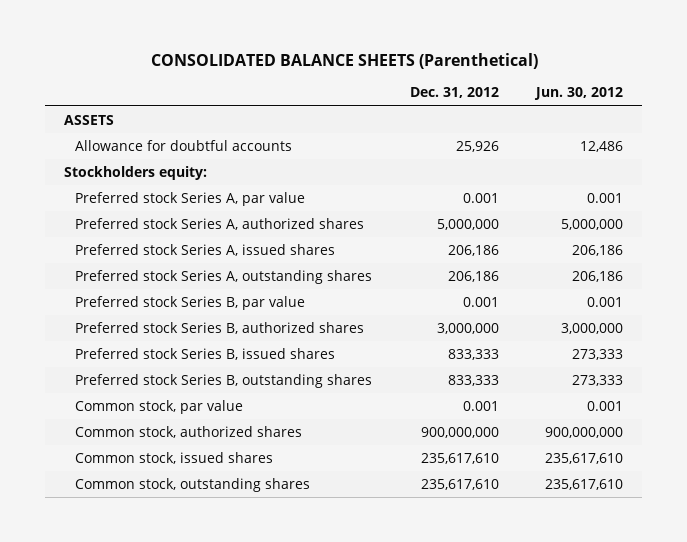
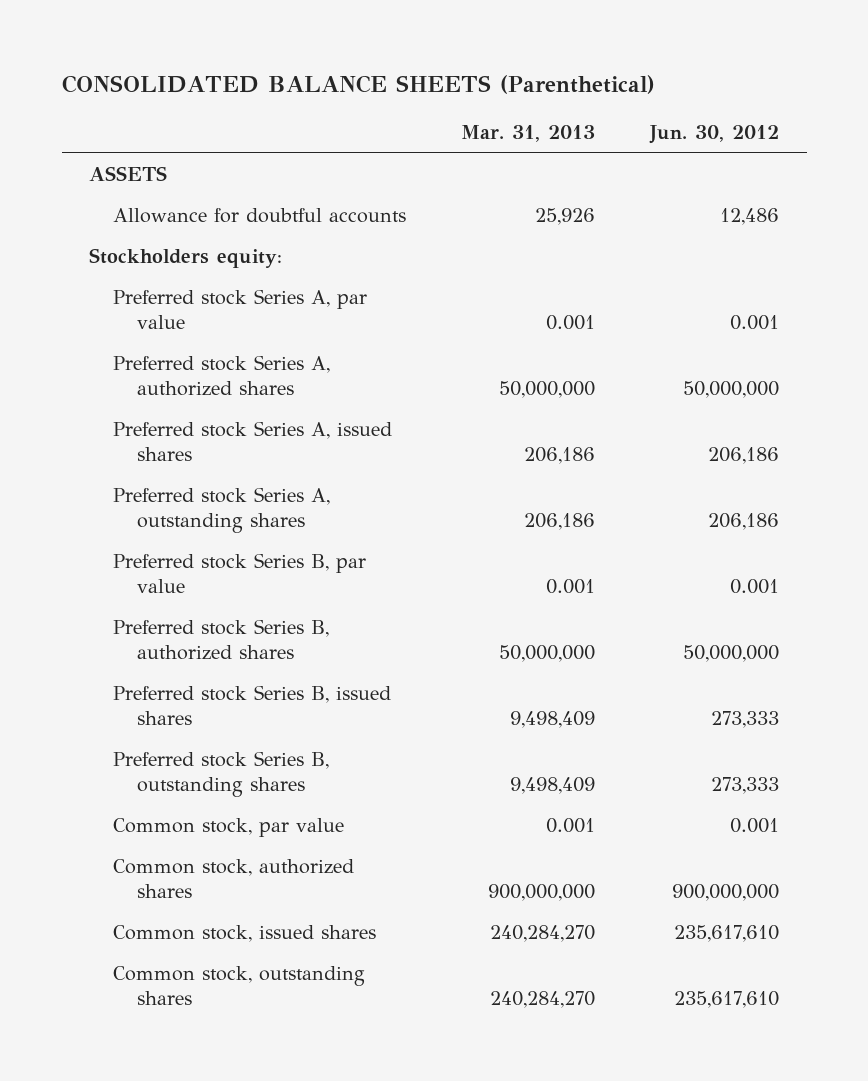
[409,87,499,99] Dec. 31, 2012 -> none
none -> [461,125,596,143] Mar. 31, 2013
[560,218,623,230] 5,000,000 -> [683,381,780,399] 50,000,000
[560,322,623,334] 3,000,000 -> [683,645,780,663] 50,000,000

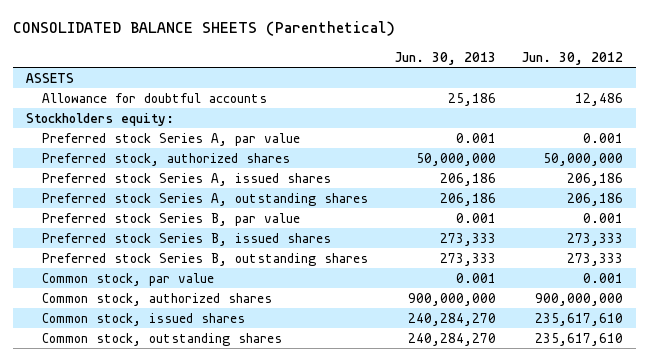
[461,125,596,143] Mar. 31, 2013 -> none
none -> [394,51,496,65] Jun. 30, 2013
[113,355,331,397] Preferred stock Series A, authorized shares -> [42,152,291,166] Preferred stock, authorized shares
[113,619,330,661] Preferred stock Series B, authorized shares -> none

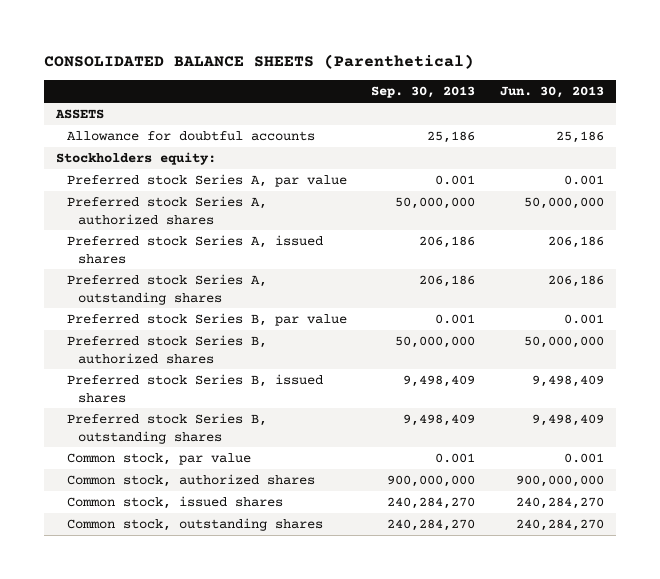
[521,51,623,65] Jun. 30, 2012 -> none
none -> [371,86,476,99] Sep. 30, 2013
[42,152,291,166] Preferred stock, authorized shares -> [67,196,268,225] Preferred stock Series A, authorized shares
none -> [67,335,268,364] Preferred stock Series B, authorized shares
[439,232,496,246] 273,333 -> [531,375,604,388] 9,498,409
[439,252,496,266] 273,333 -> [531,414,604,427] 9,498,409

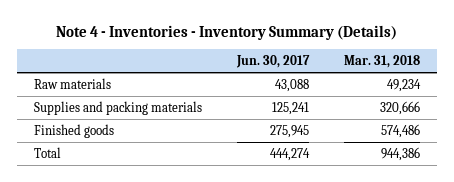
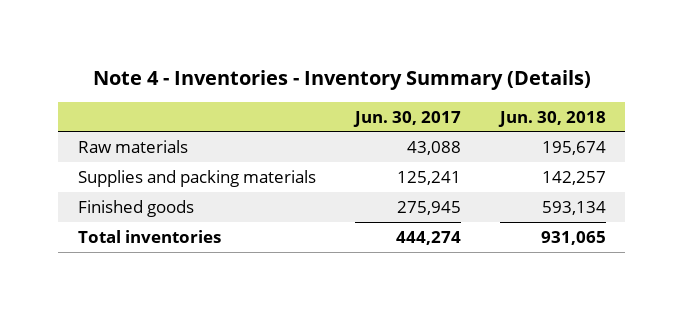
[343,55,420,69] Mar. 31, 2018 -> none
none -> [497,110,606,127] Jun. 30, 2018
[34,146,62,158] Total -> [77,229,221,243] Total inventories

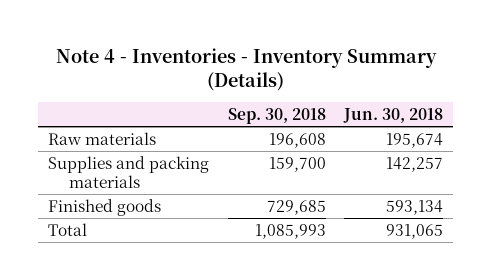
[352,110,461,127] Jun. 30, 2017 -> none
none -> [227,107,326,124] Sep. 30, 2018
[77,229,221,243] Total inventories -> [47,222,87,236] Total

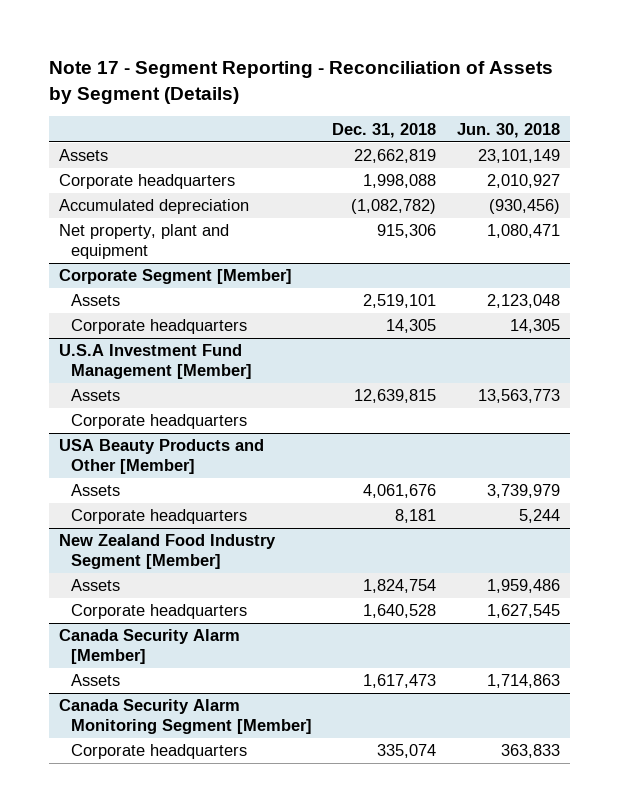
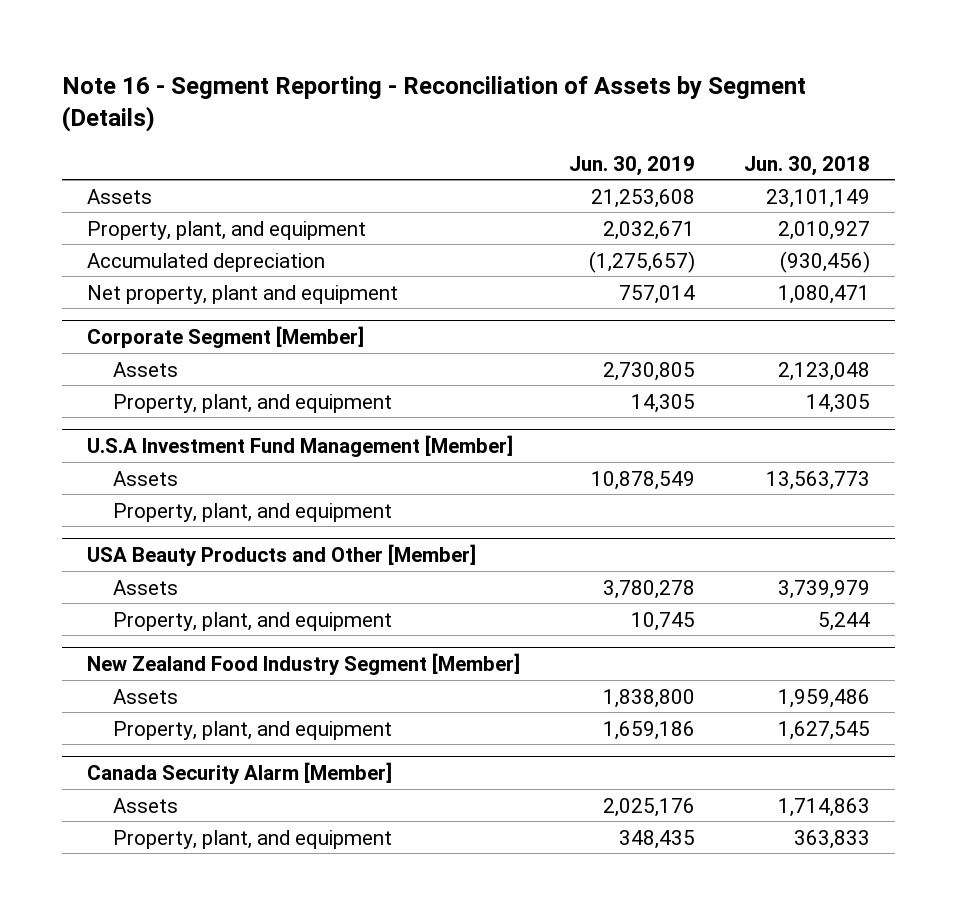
[48,61,553,104] Note 17 - Segment Reporting - Reconciliation of Assets by Segment (Details) -> [62,76,807,133] Note 16 - Segment Reporting - Reconciliation of Assets by Segment (Details)
[332,122,437,138] Dec. 31, 2018 -> none
none -> [568,155,695,176] Jun. 30, 2019
[58,174,235,190] Corporate headquarters -> [86,220,366,240] Property, plant, and equipment
[70,319,247,335] Corporate headquarters -> [112,393,392,413] Property, plant, and equipment
[70,414,247,430] Corporate headquarters -> [112,502,392,522] Property, plant, and equipment
[70,509,247,525] Corporate headquarters -> [112,611,392,631] Property, plant, and equipment
[70,604,247,620] Corporate headquarters -> [112,720,392,740] Property, plant, and equipment
[58,699,312,734] Canada Security Alarm Monitoring Segment [Member] -> none
[70,744,247,760] Corporate headquarters -> [112,829,392,849] Property, plant, and equipment

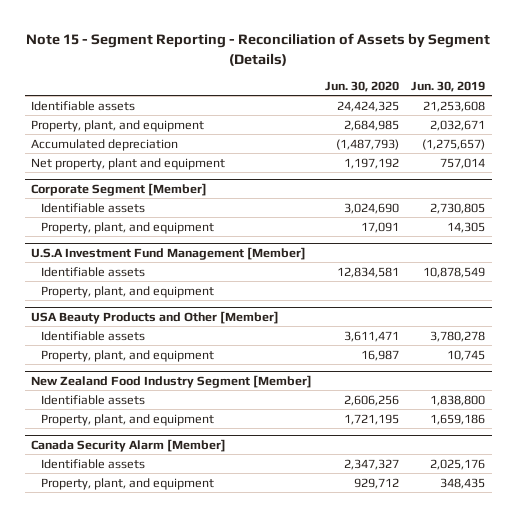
[62,76,807,133] Note 16 - Segment Reporting - Reconciliation of Assets by Segment (Details) -> [26,33,491,66] Note 15 - Segment Reporting - Reconciliation of Assets by Segment (Details)
[744,155,871,176] Jun. 30, 2018 -> none
none -> [324,80,399,92] Jun. 30, 2020
[86,188,152,204] Assets -> [31,100,136,111] Identifiable assets
[112,361,178,377] Assets -> [40,202,145,213] Identifiable assets
[112,470,178,486] Assets -> [40,266,145,277] Identifiable assets
[112,579,178,595] Assets -> [40,330,145,341] Identifiable assets
[112,688,178,704] Assets -> [40,394,145,405] Identifiable assets
[112,797,178,813] Assets -> [40,458,145,469] Identifiable assets

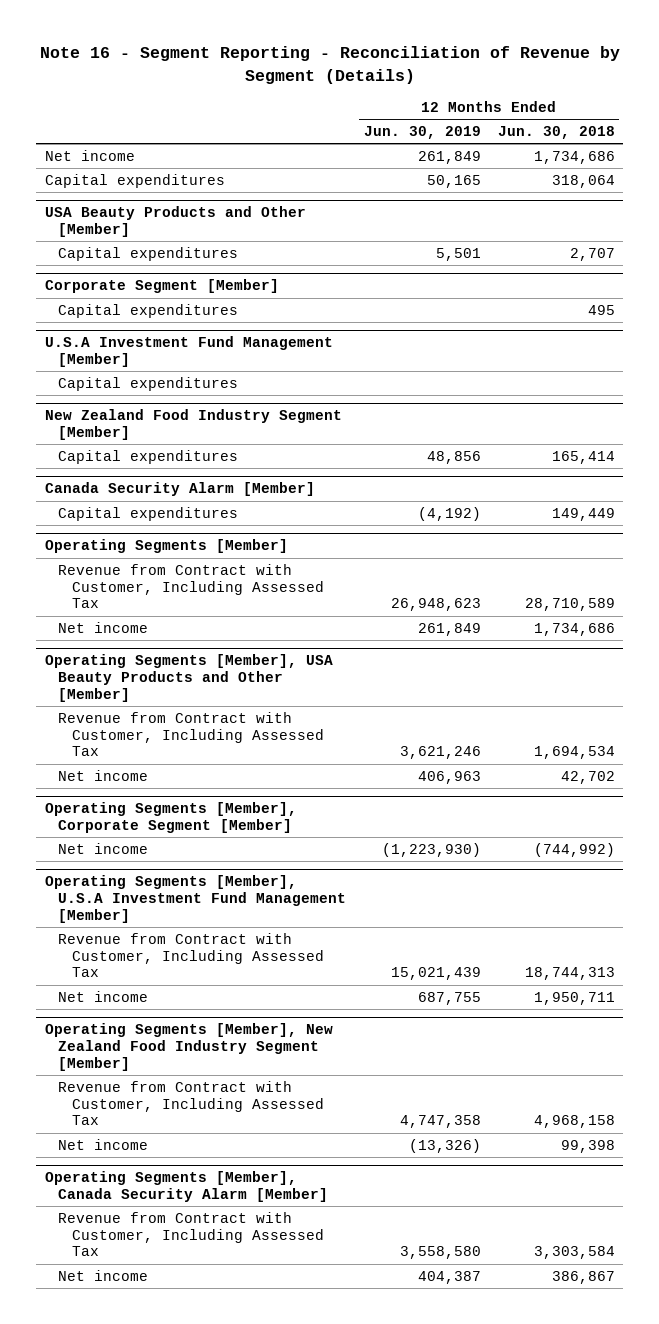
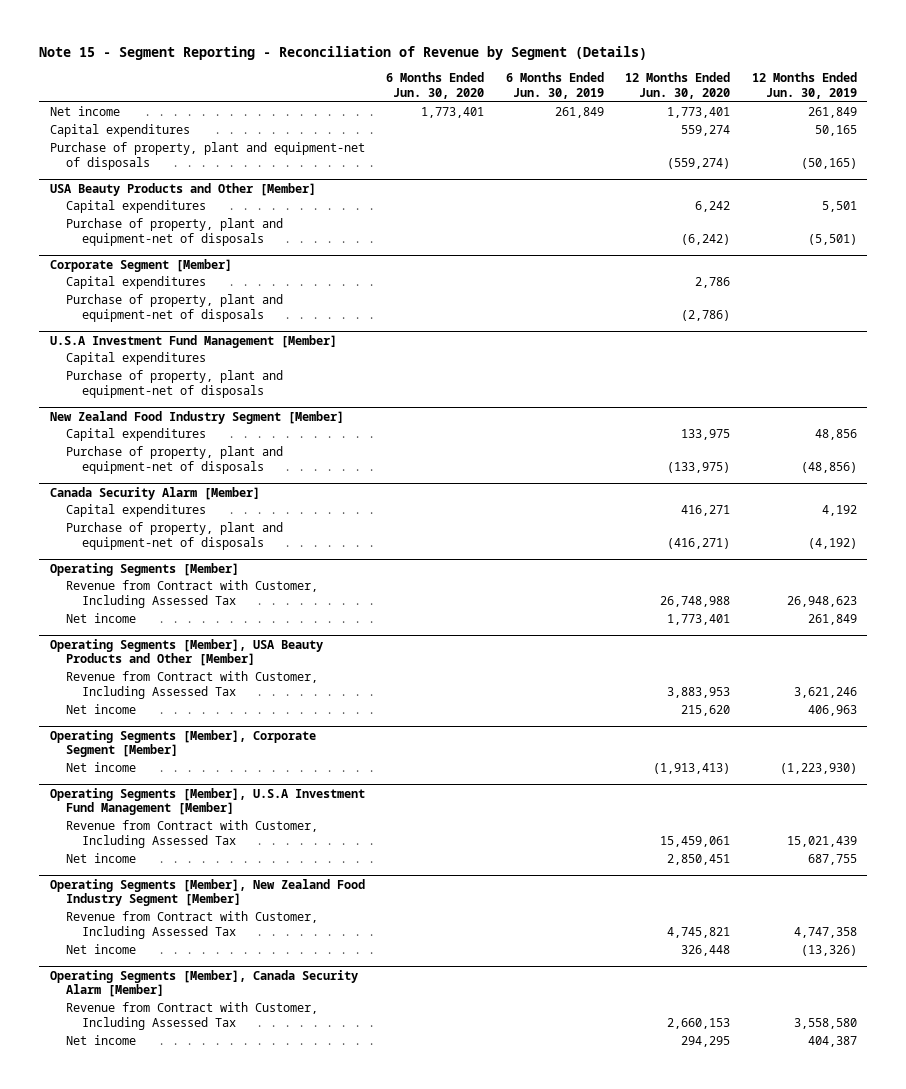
[39,46,620,84] Note 16 - Segment Reporting - Reconciliation of Revenue by Segment (Details) -> [38,46,647,61] Note 15 - Segment Reporting - Reconciliation of Revenue by Segment (Details)
[497,126,615,140] Jun. 30, 2018 -> none
none -> [386,72,485,99] 6 Months Ended Jun. 30, 2020
none -> [505,72,604,99] 6 Months Ended Jun. 30, 2019
none -> [625,72,731,99] 12 Months Ended Jun. 30, 2020
none -> [49,142,365,171] Purchase of property, plant and equipment-net of disposals
none -> [65,218,283,247] Purchase of property, plant and equipment-net of disposals
none -> [65,294,283,323] Purchase of property, plant and equipment-net of disposals
none -> [65,370,283,399] Purchase of property, plant and equipment-net of disposals
none -> [65,446,283,475] Purchase of property, plant and equipment-net of disposals
[417,506,481,521] (4,192) -> [821,505,857,517] 4,192
none -> [65,522,283,551] Purchase of property, plant and equipment-net of disposals

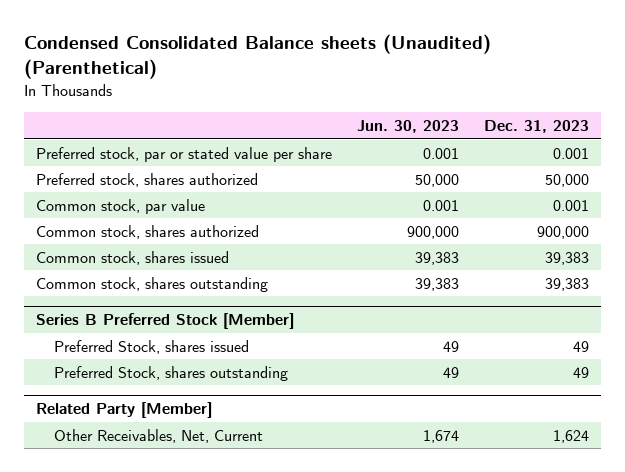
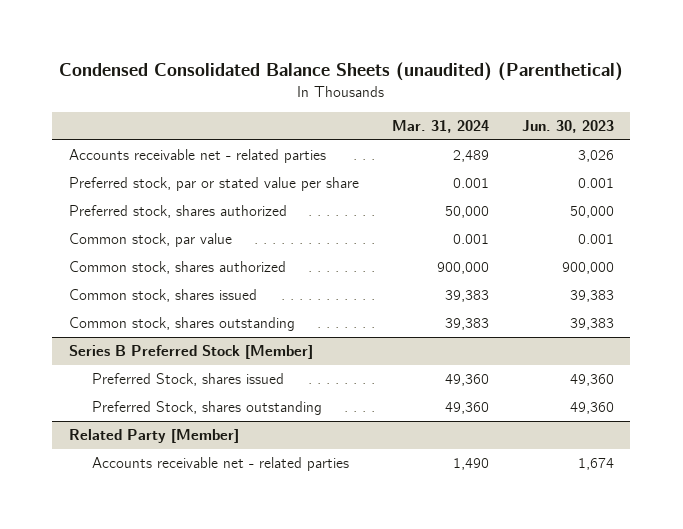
[24,34,492,80] Condensed Consolidated Balance sheets (Unaudited) (Parenthetical) -> [59,62,624,82] Condensed Consolidated Balance Sheets (unaudited) (Parenthetical)
[483,120,589,134] Dec. 31, 2023 -> none
none -> [391,120,489,134] Mar. 31, 2024
none -> [68,149,326,164] Accounts receivable net - related parties
[442,340,459,352] 49 -> [569,374,614,387] 49,360
[442,366,459,378] 49 -> [569,402,614,415] 49,360
[53,428,263,443] Other Receivables, Net, Current -> [91,457,349,472] Accounts receivable net - related parties

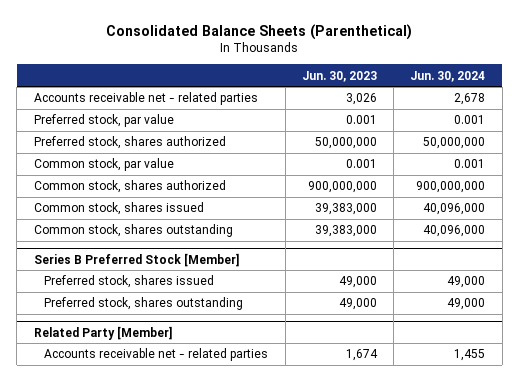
[59,62,624,82] Condensed Consolidated Balance Sheets (unaudited) (Parenthetical) -> [106,23,413,40] Consolidated Balance Sheets (Parenthetical)
[391,120,489,134] Mar. 31, 2024 -> none
none -> [410,70,486,82] Jun. 30, 2024
[68,177,359,192] Preferred stock, par or stated value per share -> [33,114,174,128] Preferred stock, par value
[569,206,614,219] 50,000 -> [314,137,377,150] 50,000,000
[561,262,614,275] 900,000 -> [307,181,377,194] 900,000,000
[569,290,614,303] 39,383 -> [314,203,377,216] 39,383,000
[569,318,614,331] 39,383 -> [314,225,377,238] 39,383,000
[91,373,284,387] Preferred Stock, shares issued -> [44,275,215,289] Preferred stock, shares issued
[569,374,614,387] 49,360 -> [338,276,377,289] 49,000
[91,401,322,416] Preferred Stock, shares outstanding -> [44,297,244,311] Preferred stock, shares outstanding
[569,402,614,415] 49,360 -> [338,298,377,311] 49,000

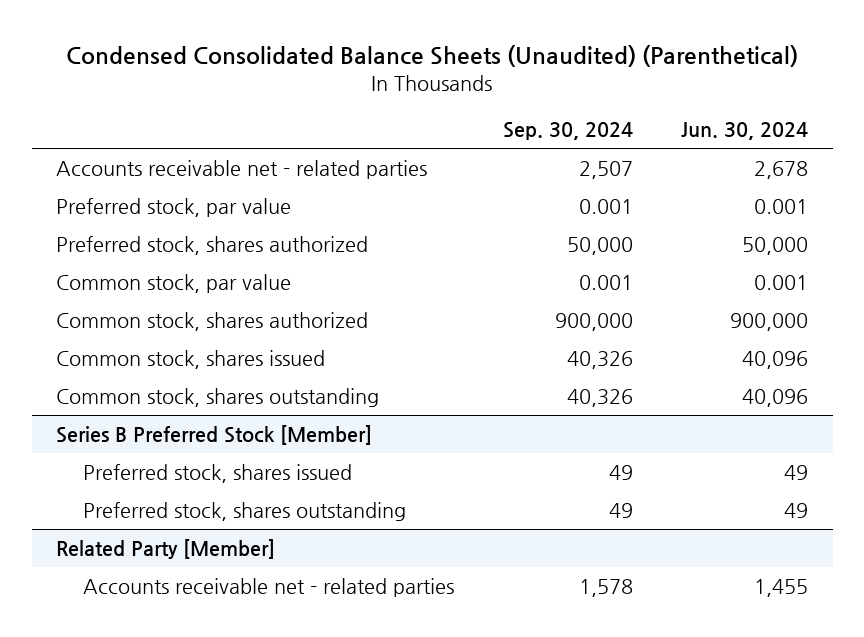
[106,23,413,40] Consolidated Balance Sheets (Parenthetical) -> [66,44,799,67] Condensed Consolidated Balance Sheets (Unaudited) (Parenthetical)
[301,70,377,82] Jun. 30, 2023 -> none
none -> [502,122,633,141] Sep. 30, 2024
[423,137,486,150] 50,000,000 -> [742,237,809,256] 50,000
[416,181,486,194] 900,000,000 -> [730,313,809,332] 900,000
[423,203,486,216] 40,096,000 -> [742,351,809,370] 40,096
[423,225,486,238] 40,096,000 -> [742,389,809,408] 40,096
[447,276,486,289] 49,000 -> [784,465,809,481] 49
[447,298,486,311] 49,000 -> [784,503,809,519] 49

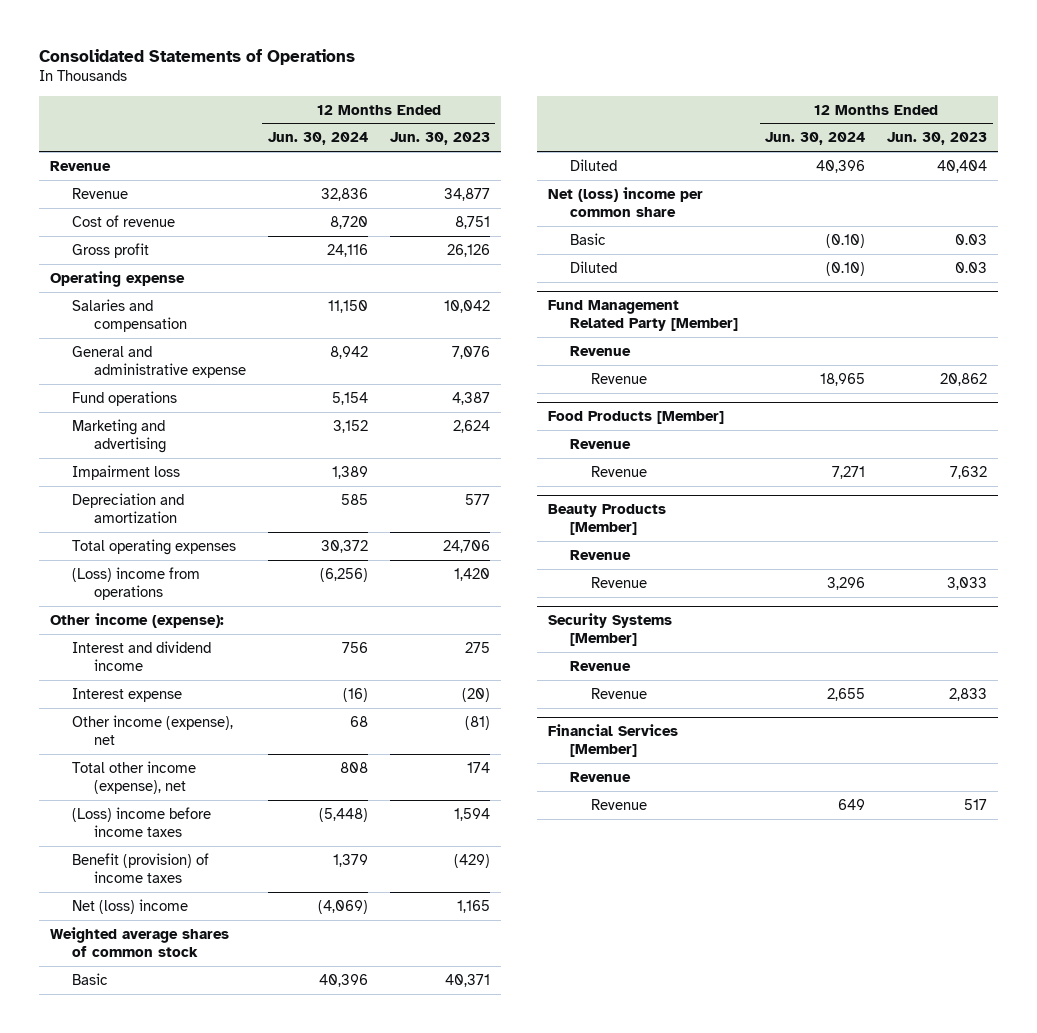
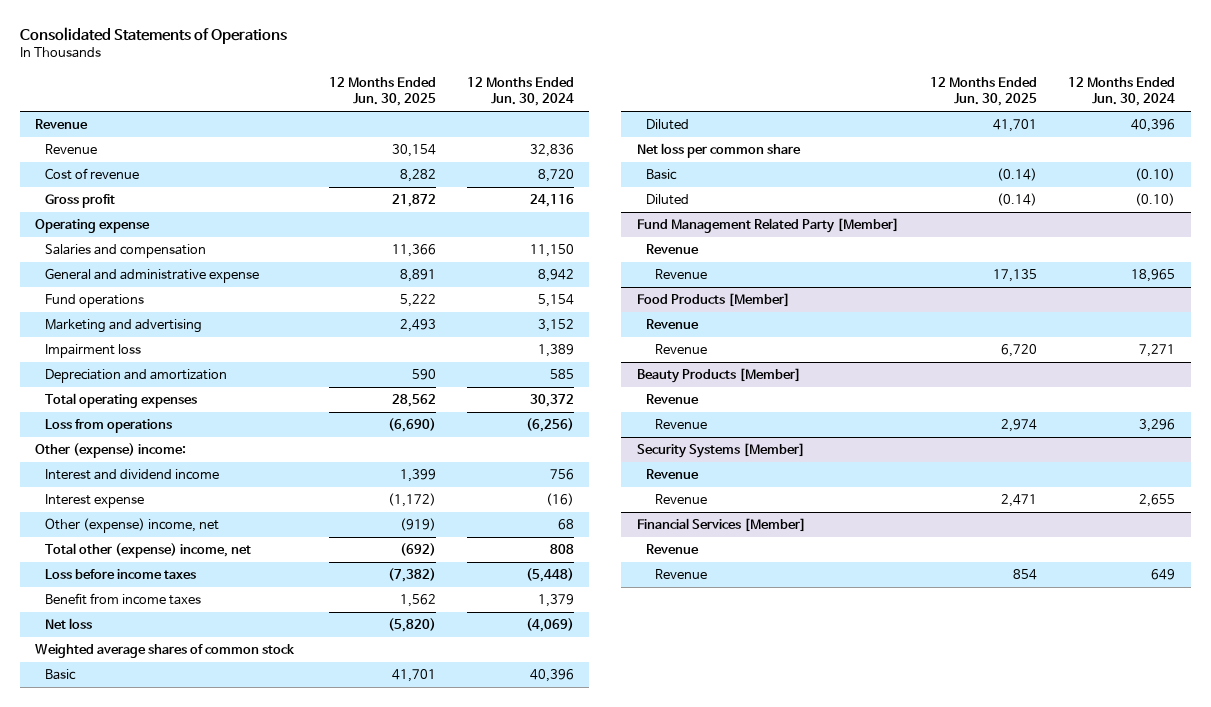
[389,132,490,146] Jun. 30, 2023 -> none
none -> [328,76,436,107] 12 Months Ended Jun. 30, 2025
[71,566,200,601] (Loss) income from operations -> [44,419,172,434] Loss from operations
[50,612,225,628] Other income (expense): -> [35,443,187,459] Other (expense) income:
[71,714,233,746] Other income (expense), net -> [44,518,219,534] Other (expense) income, net
[71,760,196,795] Total other income (expense), net -> [44,543,251,559] Total other (expense) income, net
[71,806,211,838] (Loss) income before income taxes -> [44,569,196,580] Loss before income taxes
[71,852,209,884] Benefit (provision) of income taxes -> [44,593,201,606] Benefit from income taxes
[71,898,188,914] Net (loss) income -> [44,618,92,630] Net loss
[547,186,703,218] Net (loss) income per common share -> [636,143,801,159] Net loss per common share

